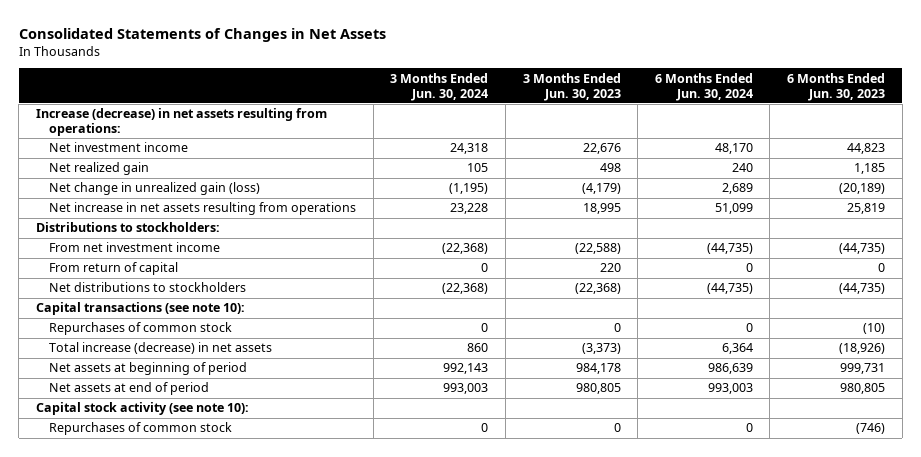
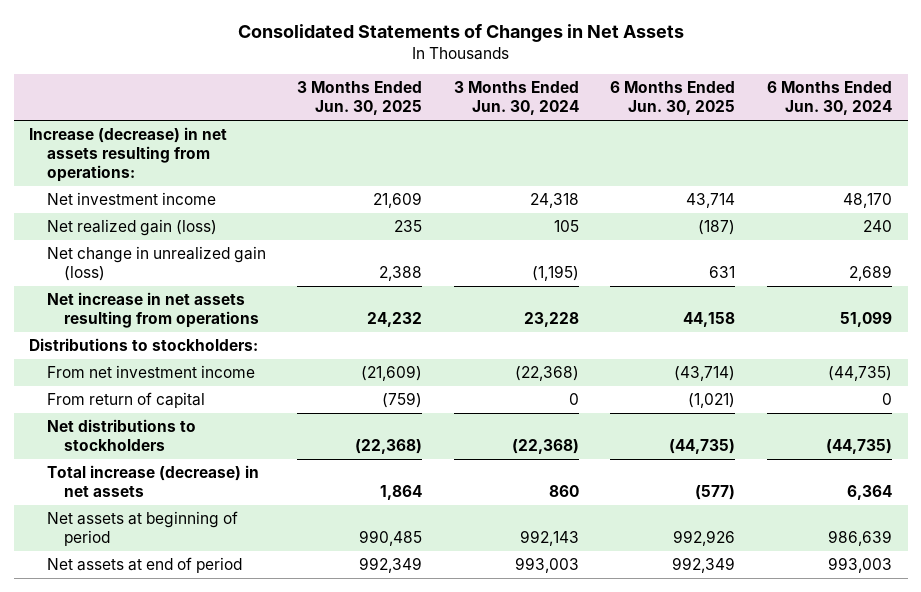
[522,72,621,101] 3 Months Ended Jun. 30, 2023 -> none
[787,72,886,101] 6 Months Ended Jun. 30, 2023 -> none
none -> [297,81,423,116] 3 Months Ended Jun. 30, 2025
none -> [610,81,736,116] 6 Months Ended Jun. 30, 2025
[49,162,150,176] Net realized gain -> [46,219,217,237] Net realized gain (loss)
[35,302,245,316] Capital transactions (see note 10): -> none
[49,322,233,336] Repurchases of common stock -> none
[35,402,249,416] Capital stock activity (see note 10): -> none
[49,422,233,436] Repurchases of common stock -> none

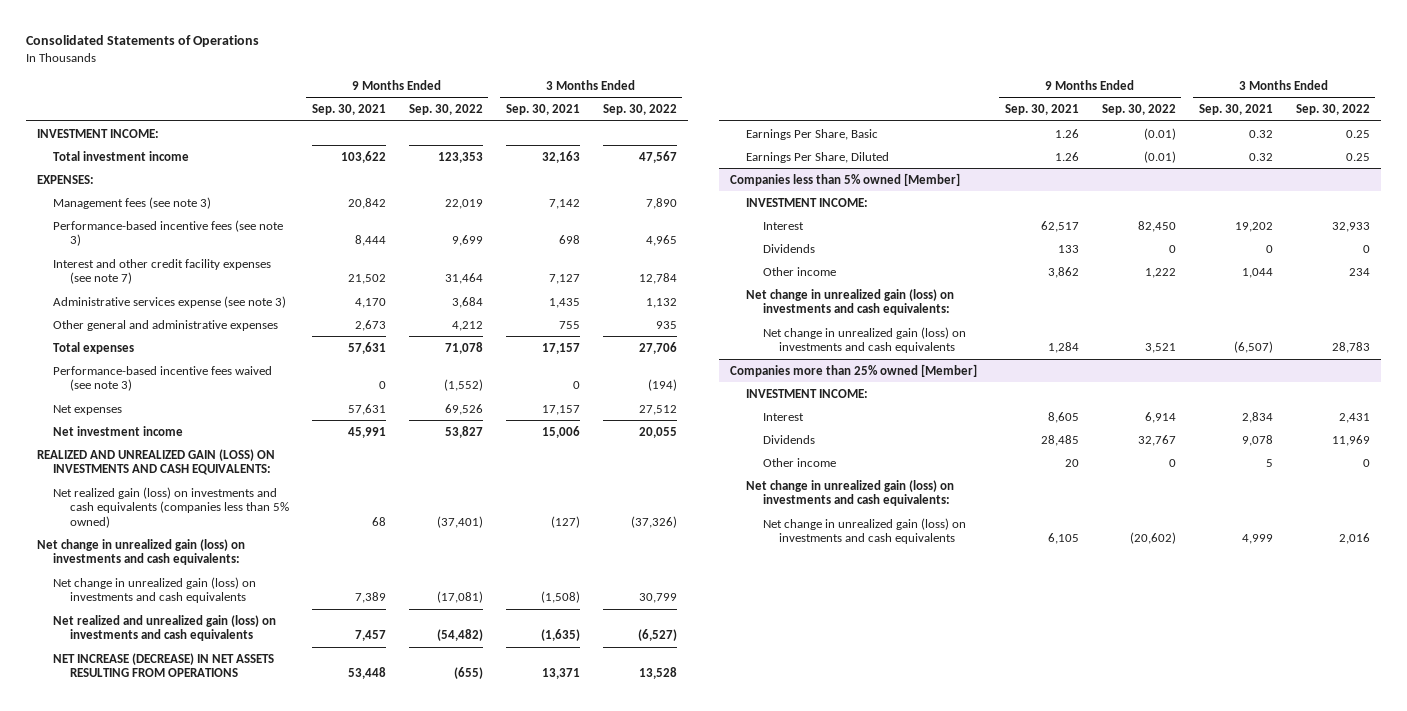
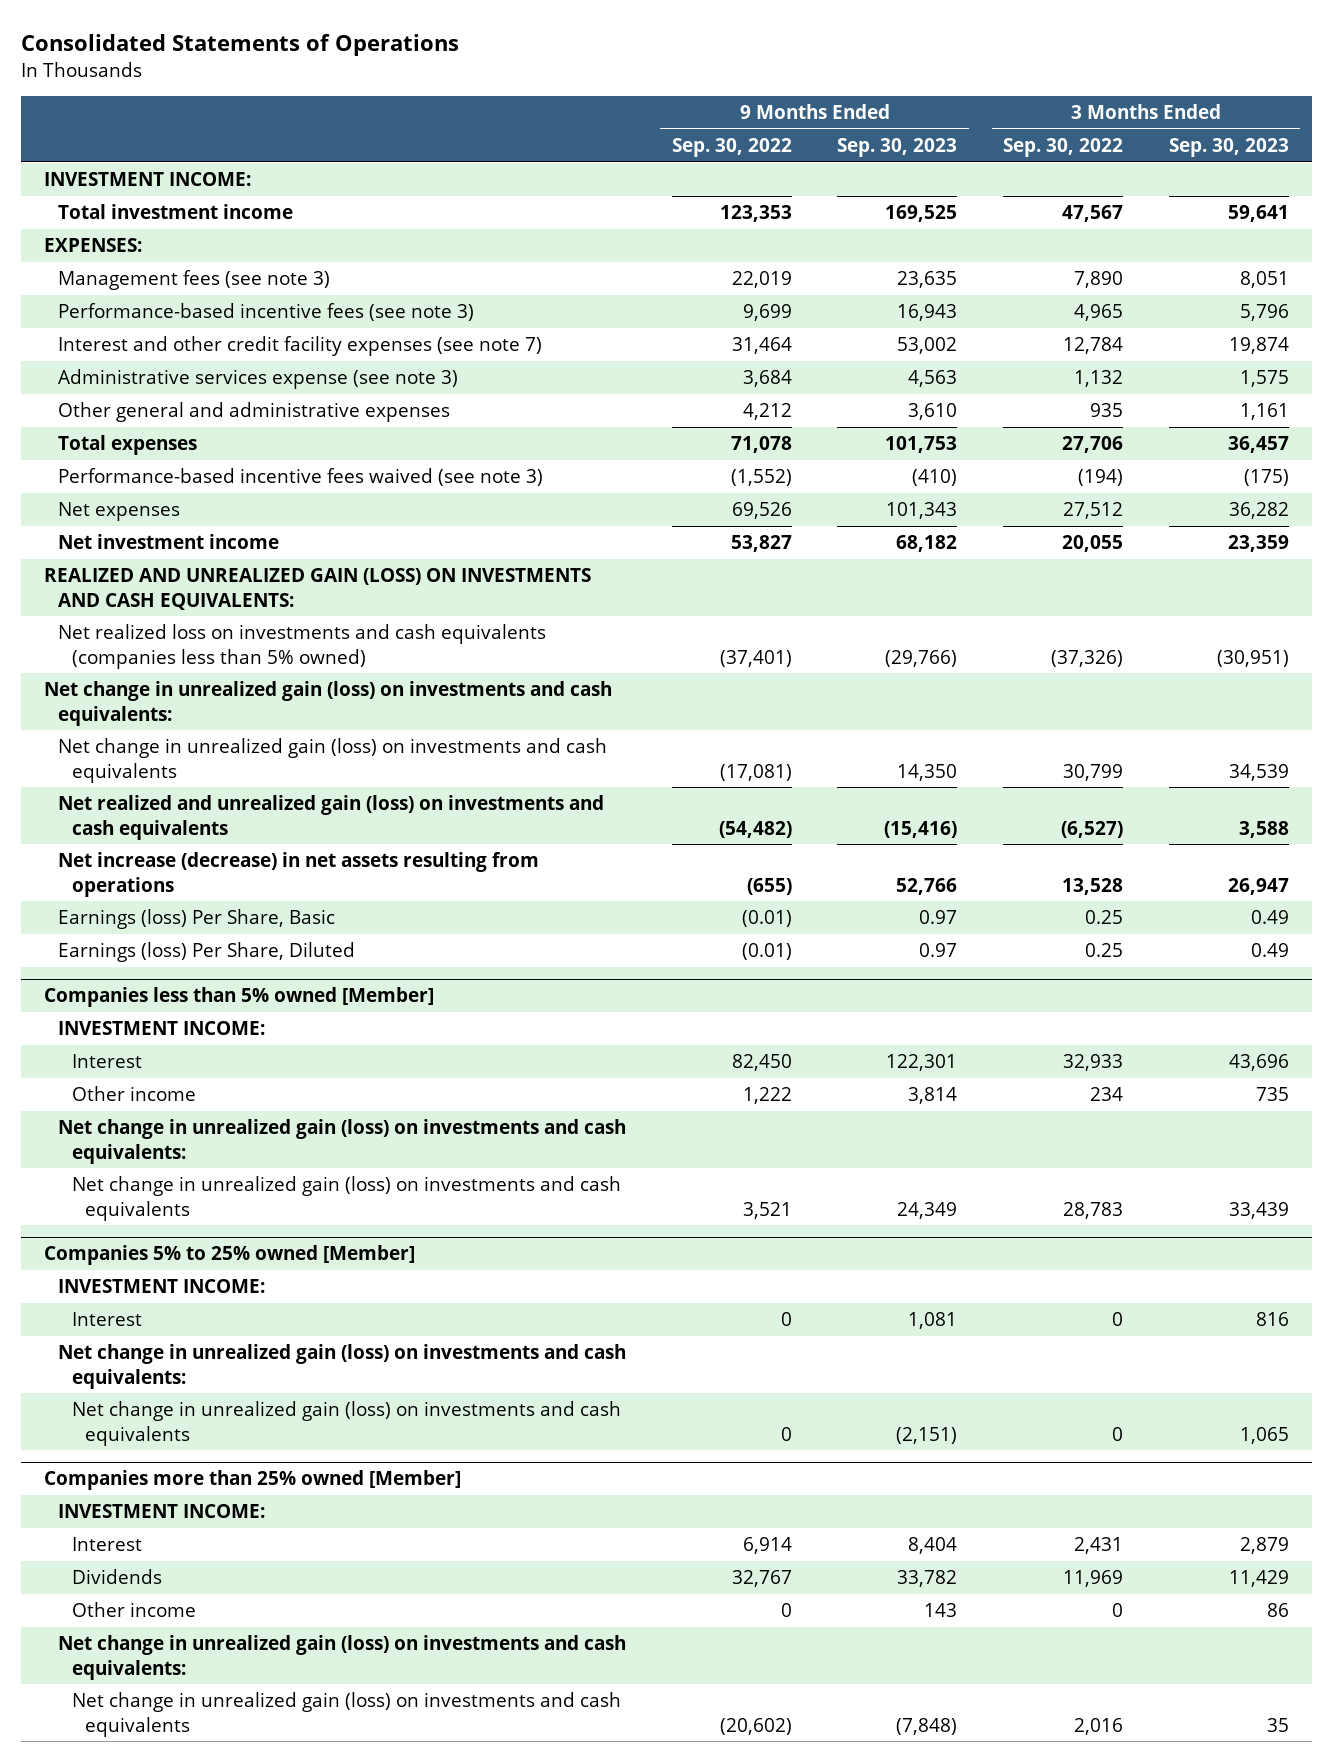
[311,104,386,116] Sep. 30, 2021 -> none
[505,104,580,116] Sep. 30, 2021 -> none
none -> [837,137,958,157] Sep. 30, 2023
none -> [1168,137,1289,157] Sep. 30, 2023
[53,486,289,528] Net realized gain (loss) on investments and cash equivalents (companies less than 5% owned) -> [57,624,546,669] Net realized loss on investments and cash equivalents (companies less than 5% owned)
[53,652,275,678] NET INCREASE (DECREASE) IN NET ASSETS RESULTING FROM OPERATIONS -> [57,852,539,897] Net increase (decrease) in net assets resulting from operations
[746,128,879,140] Earnings Per Share, Basic -> [57,909,335,930] Earnings (loss) Per Share, Basic
[746,151,890,163] Earnings Per Share, Diluted -> [57,942,355,963] Earnings (loss) Per Share, Diluted
[762,243,815,253] Dividends -> none
none -> [44,1245,416,1266] Companies 5% to 25% owned [Member]
none -> [57,1279,265,1294] INVESTMENT INCOME:
none -> [71,1312,142,1327] Interest
none -> [57,1344,626,1389] Net change in unrealized gain (loss) on investments and cash equivalents:
none -> [71,1401,621,1446] Net change in unrealized gain (loss) on investments and cash equivalents

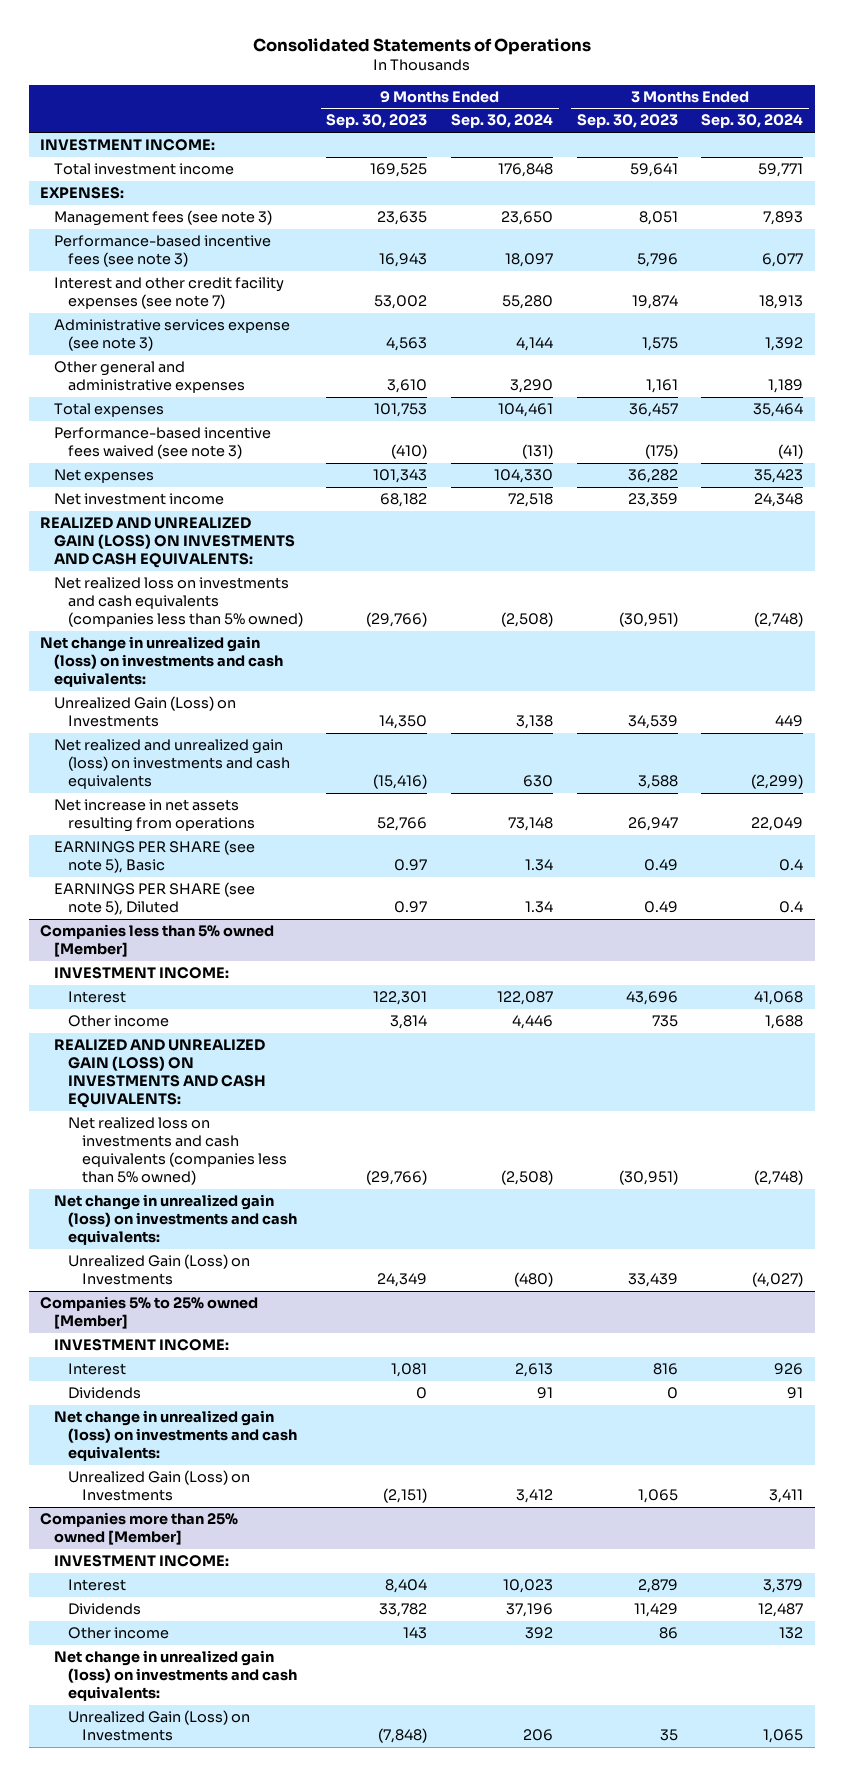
[671,137,792,157] Sep. 30, 2022 -> none
[1003,137,1124,157] Sep. 30, 2022 -> none
none -> [451,114,554,129] Sep. 30, 2024
none -> [701,114,804,129] Sep. 30, 2024
[57,738,607,783] Net change in unrealized gain (loss) on investments and cash equivalents -> [54,696,237,728] Unrealized Gain (Loss) on Investments
[57,852,539,897] Net increase (decrease) in net assets resulting from operations -> [54,799,255,833] Net increase in net assets resulting from operations
[57,909,335,930] Earnings (loss) Per Share, Basic -> [54,840,256,874] EARNINGS PER SHARE (see note 5), Basic
[57,942,355,963] Earnings (loss) Per Share, Diluted -> [54,882,256,916] EARNINGS PER SHARE (see note 5), Diluted
none -> [54,1039,266,1109] REALIZED AND UNREALIZED GAIN (LOSS) ON INVESTMENTS AND CASH EQUIVALENTS:
none -> [67,1117,287,1186] Net realized loss on investments and cash equivalents (companies less than 5% owned)
[71,1176,621,1221] Net change in unrealized gain (loss) on investments and cash equivalents -> [67,1254,250,1286] Unrealized Gain (Loss) on Investments
none -> [67,1387,141,1400] Dividends
[71,1401,621,1446] Net change in unrealized gain (loss) on investments and cash equivalents -> [67,1470,250,1502] Unrealized Gain (Loss) on Investments
[71,1692,621,1737] Net change in unrealized gain (loss) on investments and cash equivalents -> [67,1710,250,1742] Unrealized Gain (Loss) on Investments

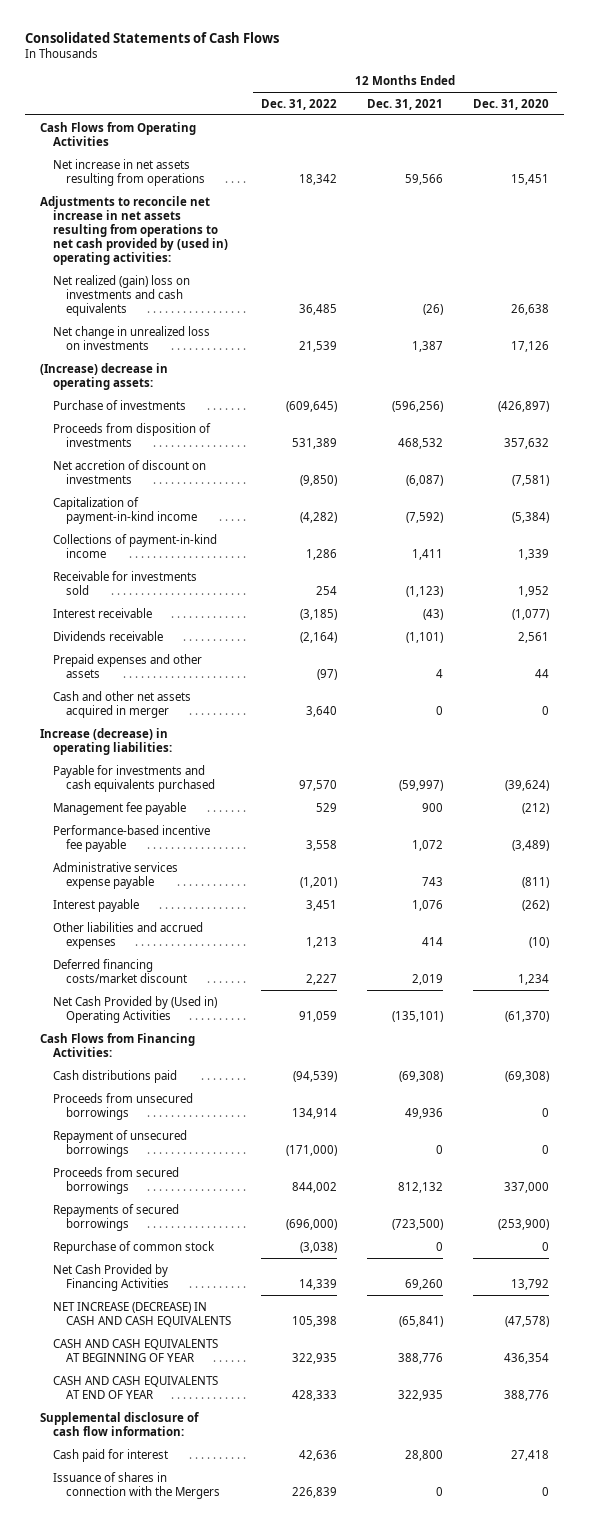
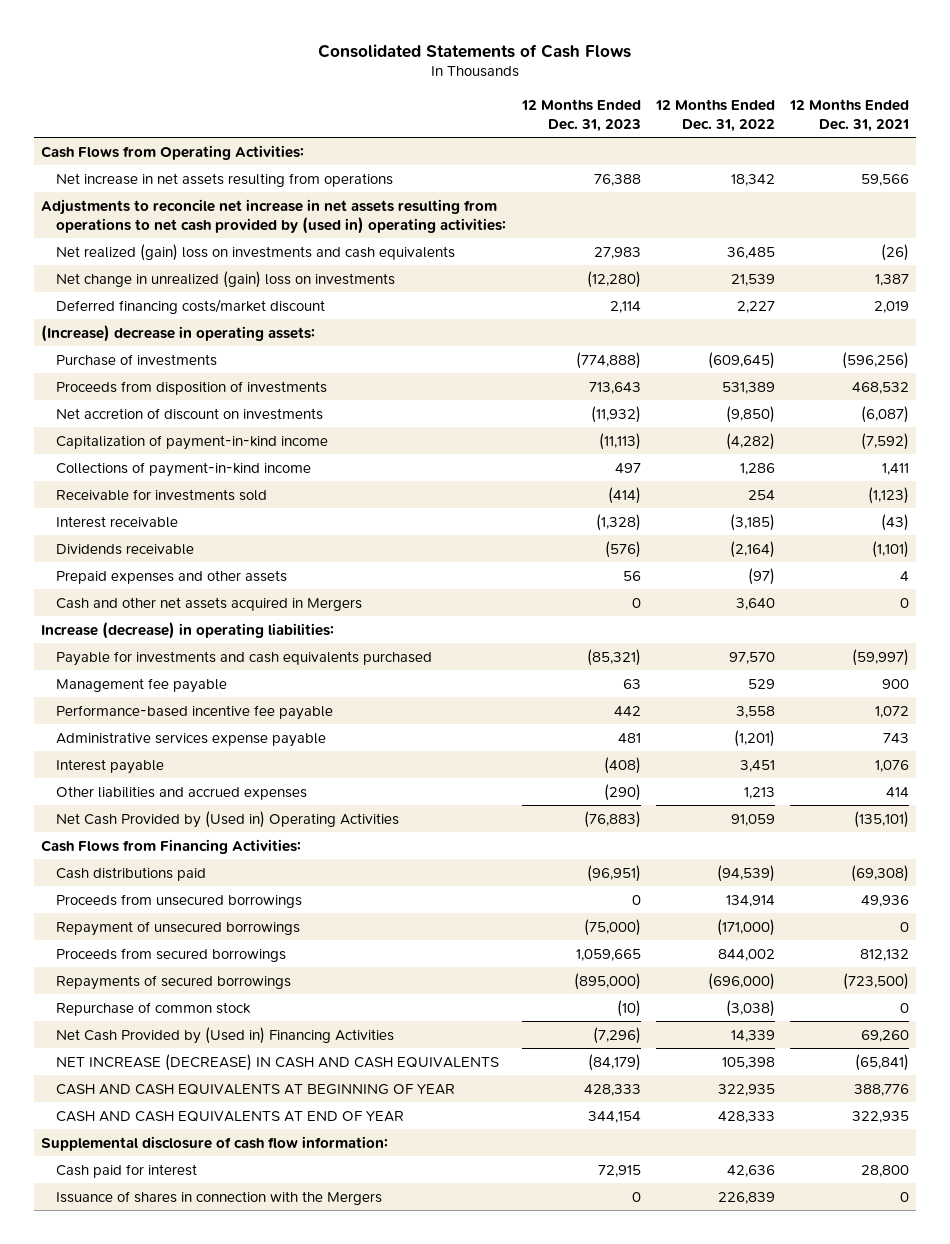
[472,98,549,110] Dec. 31, 2020 -> none
none -> [520,98,641,132] 12 Months Ended Dec. 31, 2023
[40,121,197,146] Cash Flows from Operating Activities -> [41,144,305,160] Cash Flows from Operating Activities:
[52,325,210,350] Net change in unrealized loss on investments -> [56,270,396,288] Net change in unrealized (gain) loss on investments
[52,958,187,983] Deferred financing costs/market discount -> [56,298,326,314] Deferred financing costs/market discount
[52,690,191,718] Cash and other net assets acquired in merger -> [56,596,363,611] Cash and other net assets acquired in Mergers
[52,1263,169,1291] Net Cash Provided by Financing Activities -> [56,1026,395,1044] Net Cash Provided by (Used in) Financing Activities

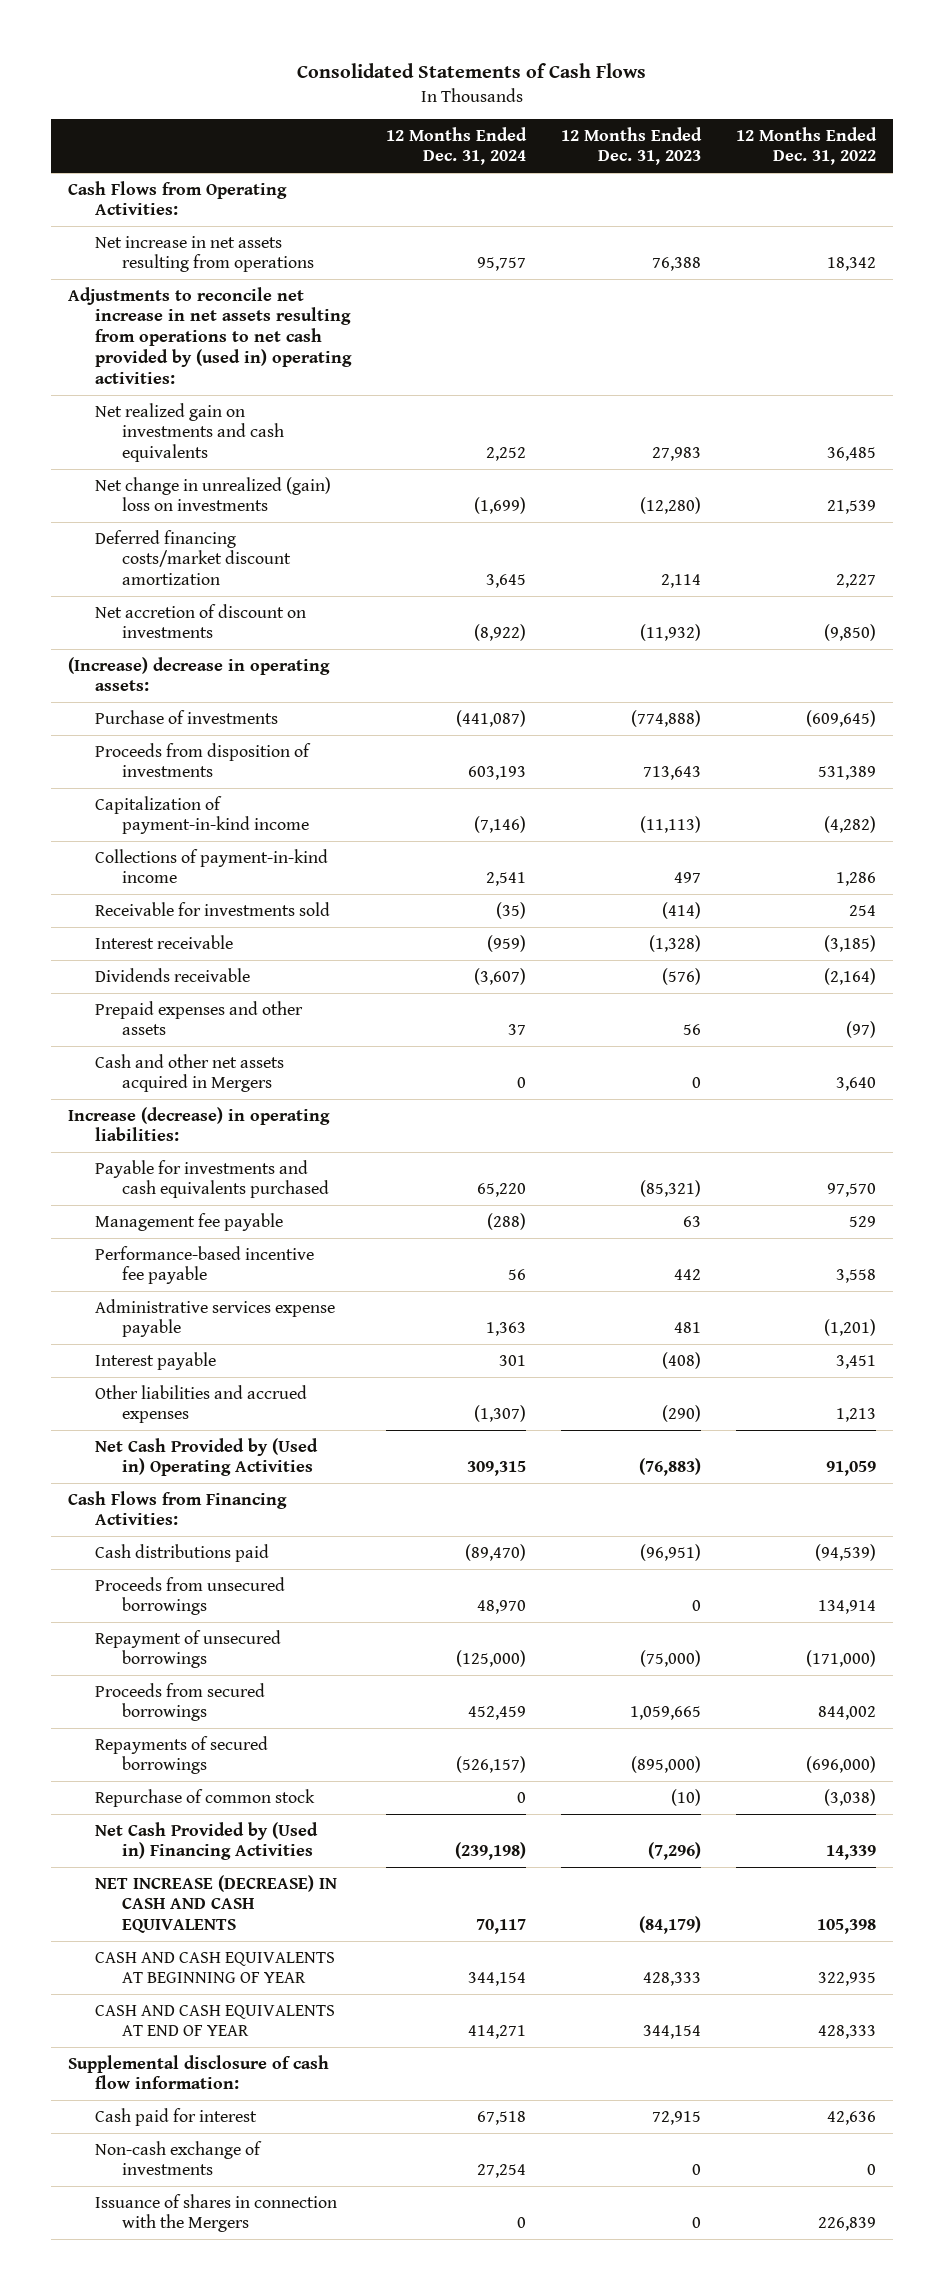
[788,98,909,132] 12 Months Ended Dec. 31, 2021 -> none
none -> [385,126,527,166] 12 Months Ended Dec. 31, 2024
[56,243,456,261] Net realized (gain) loss on investments and cash equivalents -> [95,402,284,463] Net realized gain on investments and cash equivalents
[56,298,326,314] Deferred financing costs/market discount -> [95,529,291,586] Deferred financing costs/market discount amortization
[56,407,324,420] Net accretion of discount on investments -> [95,603,307,639] Net accretion of discount on investments
none -> [95,2140,263,2176] Non-cash exchange of investments

